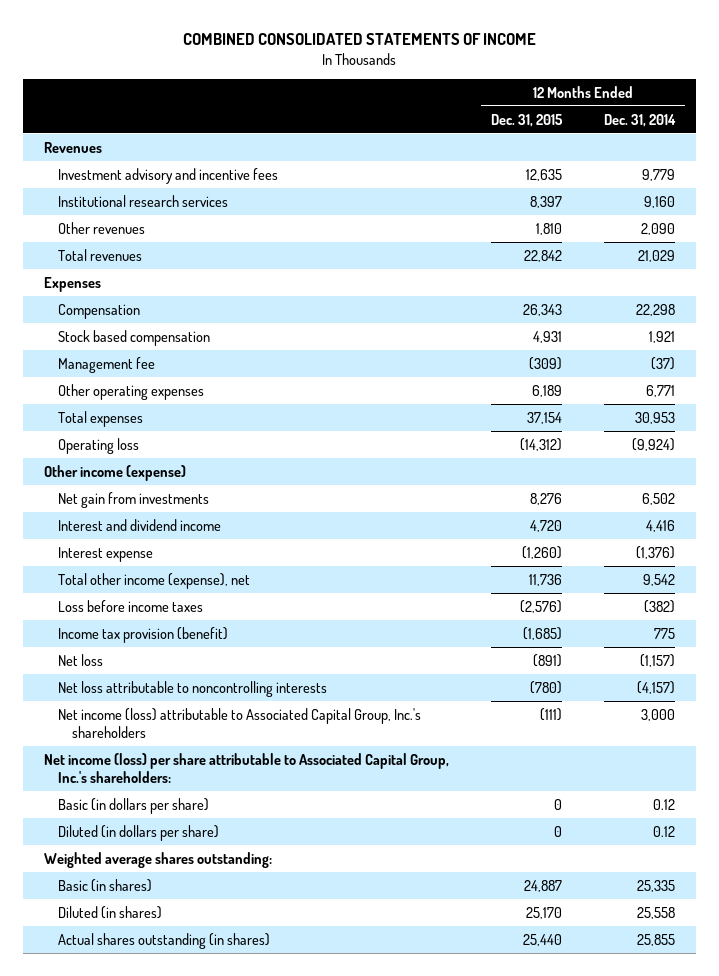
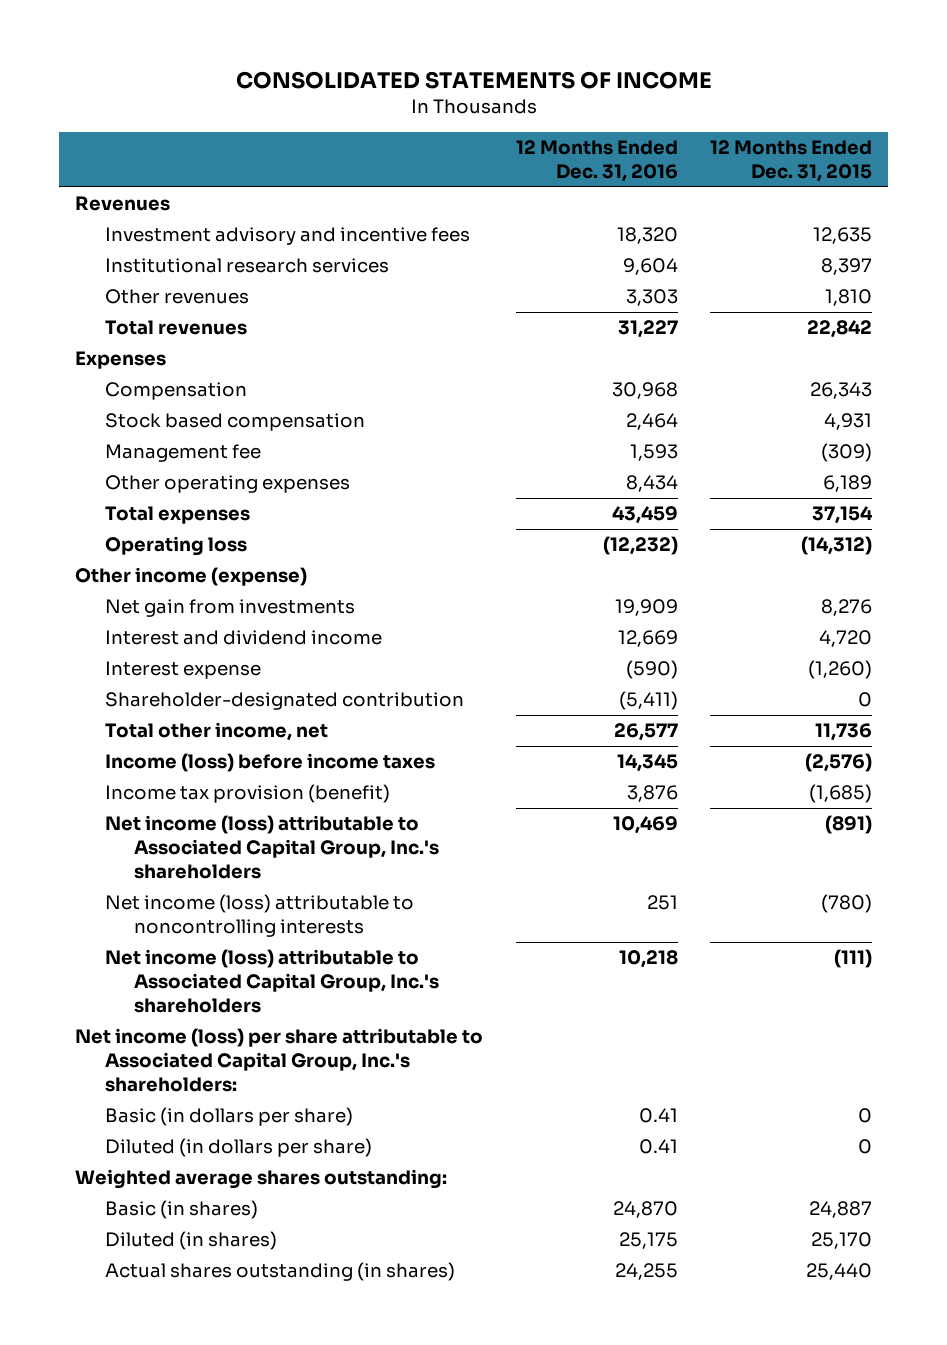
[183,33,537,46] COMBINED CONSOLIDATED STATEMENTS OF INCOME -> [235,70,712,89] CONSOLIDATED STATEMENTS OF INCOME
[603,113,676,127] Dec. 31, 2014 -> none
none -> [515,140,678,183] 12 Months Ended Dec. 31, 2016
none -> [104,692,464,711] Shareholder-designated contribution
[58,572,251,589] Total other income (expense), net -> [104,722,328,742] Total other income, net
[58,599,204,612] Loss before income taxes -> [104,753,435,773] Income (loss) before income taxes
[58,653,104,666] Net loss -> [104,815,440,880] Net income (loss) attributable to Associated Capital Group, Inc.'s shareholders
[58,680,328,697] Net loss attributable to noncontrolling interests -> [104,894,414,938] Net income (loss) attributable to noncontrolling interests

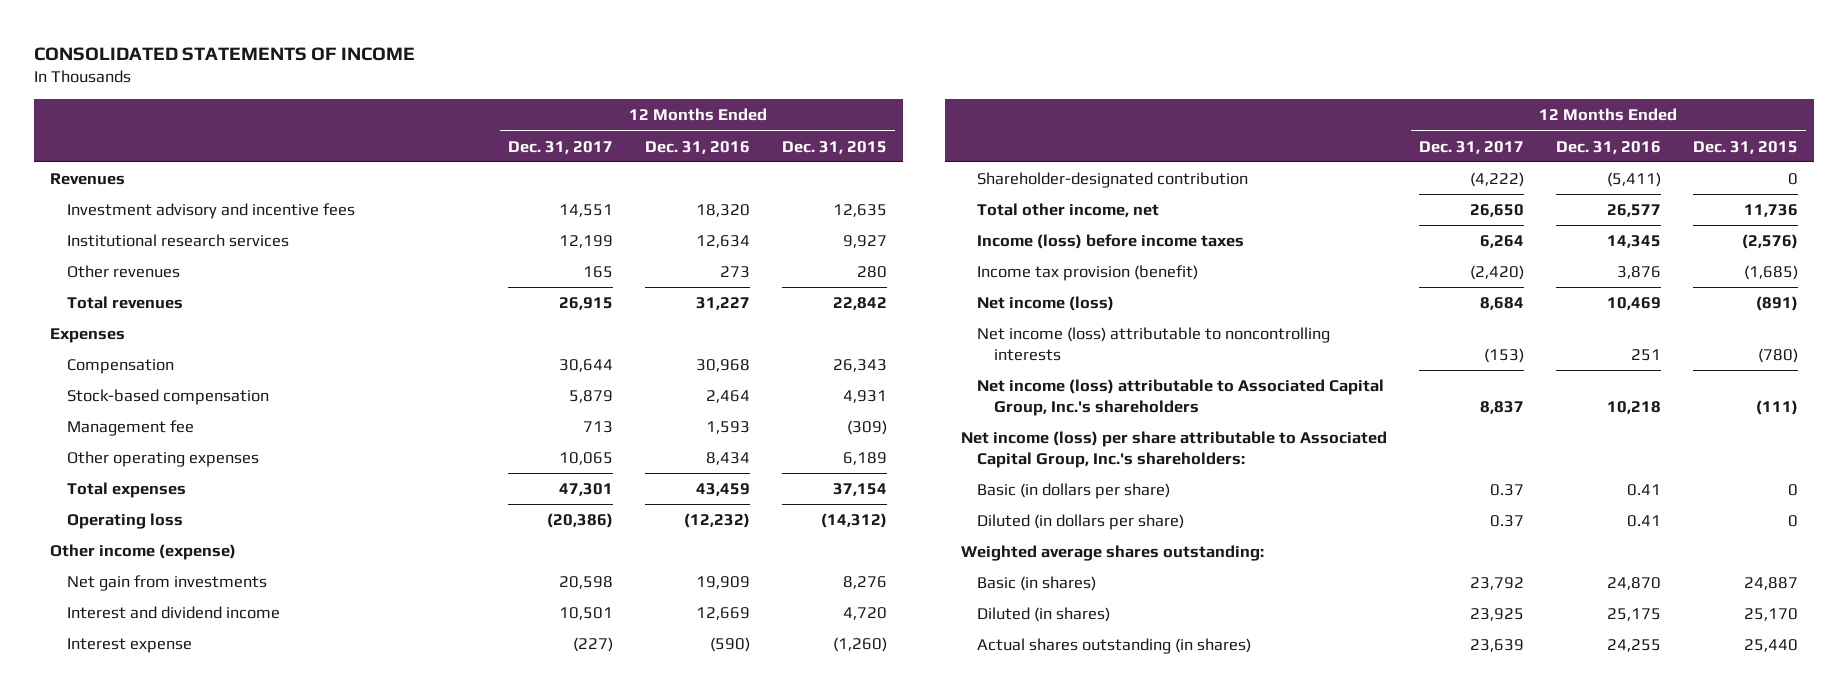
none -> [508,140,614,154] Dec. 31, 2017
[622,258,678,276] 9,604 -> [696,235,751,249] 12,634
[821,258,873,276] 8,397 -> [843,235,888,249] 9,927
[625,289,678,307] 3,303 -> [720,266,751,279] 273
[825,289,873,307] 1,810 -> [857,266,888,279] 280
[104,413,365,432] Stock based compensation -> [66,389,269,406] Stock-based compensation
[104,815,440,880] Net income (loss) attributable to Associated Capital Group, Inc.'s shareholders -> [977,296,1115,312] Net income (loss)

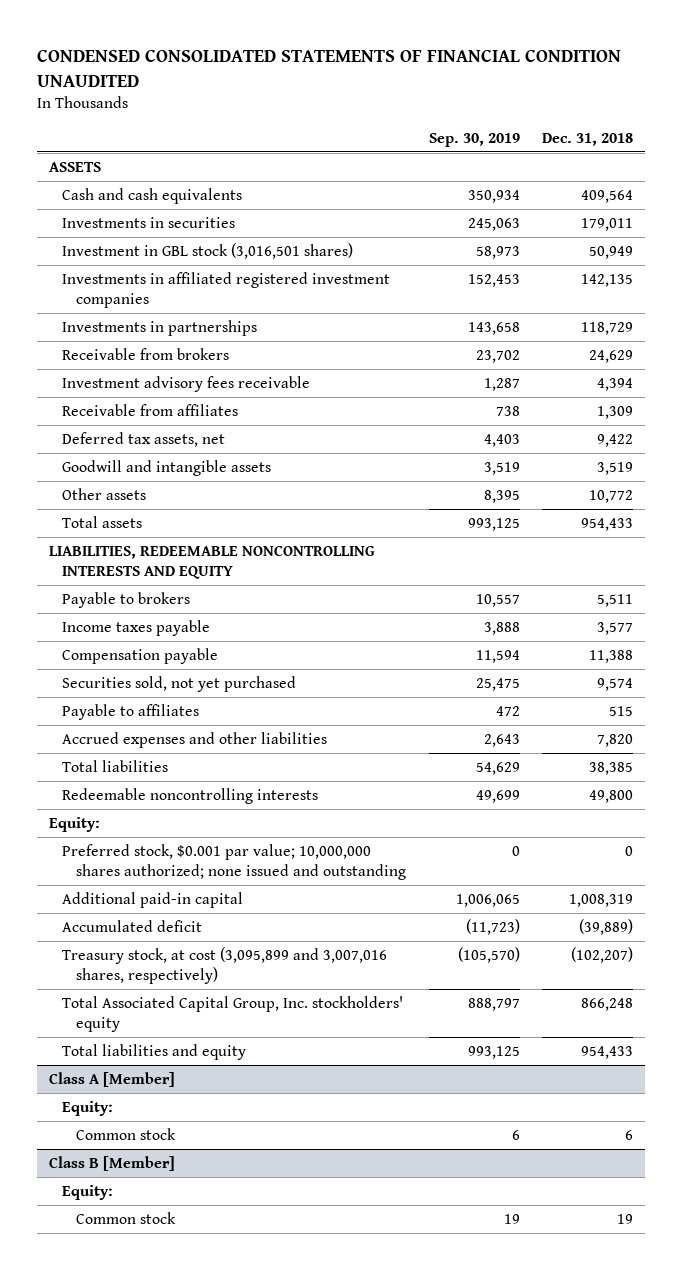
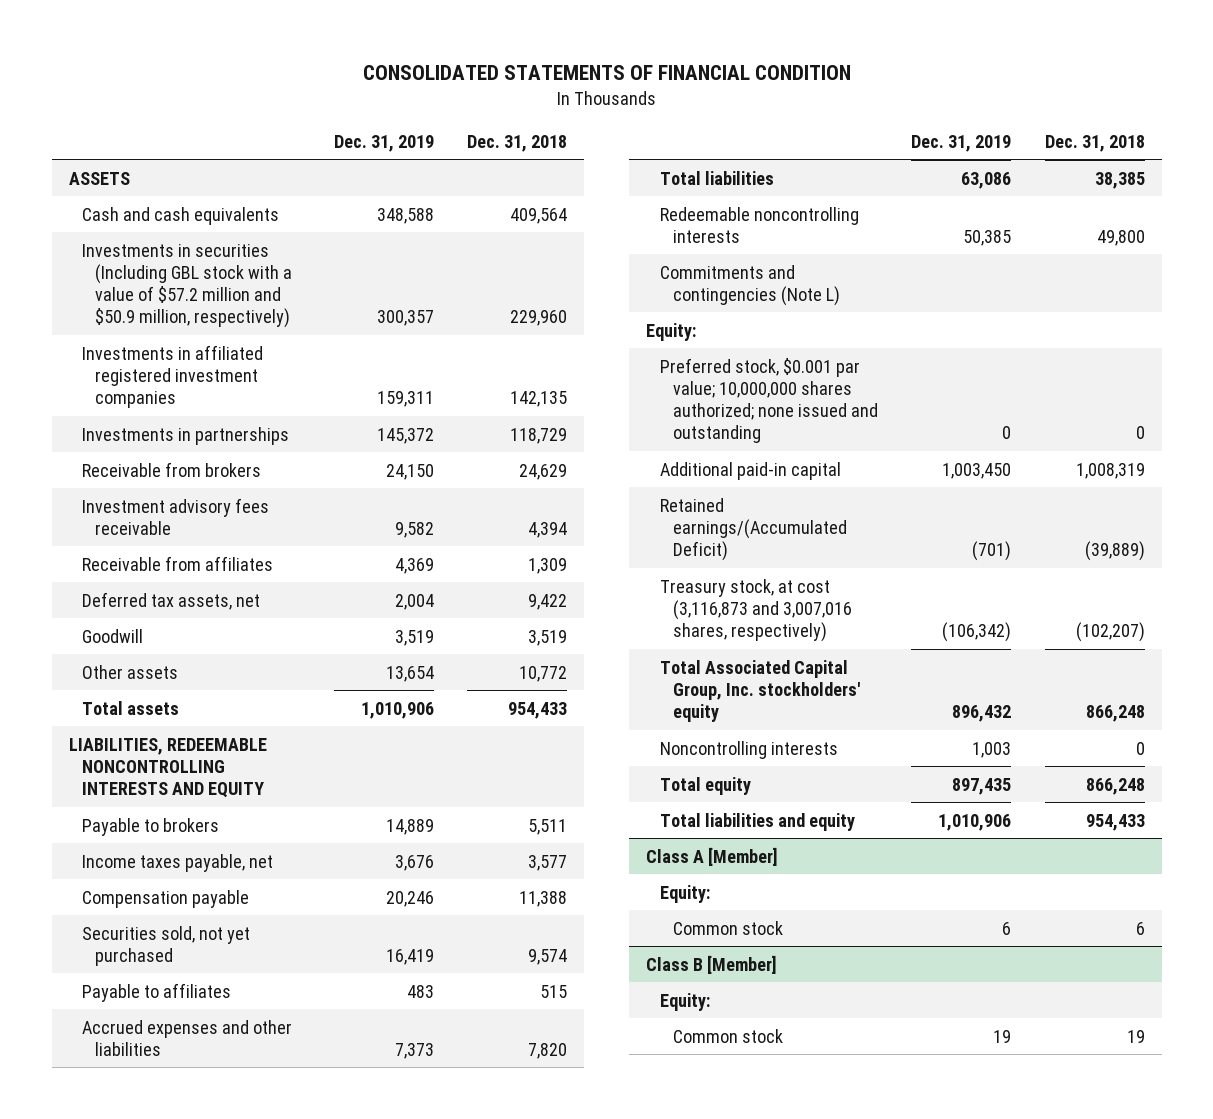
[37,49,622,87] CONDENSED CONSOLIDATED STATEMENTS OF FINANCIAL CONDITION UNAUDITED -> [362,65,851,81] CONSOLIDATED STATEMENTS OF FINANCIAL CONDITION
[428,133,520,148] Sep. 30, 2019 -> none
none -> [333,134,434,152] Dec. 31, 2019
[62,216,236,228] Investments in securities -> none
[62,242,354,259] Investment in GBL stock (3,016,501 shares) -> none
none -> [82,243,293,329] Investments in securities (Including GBL stock with a value of $57.2 million and $50.9 million, respectively)
[62,459,272,476] Goodwill and intangible assets -> [82,628,144,643] Goodwill
[62,619,211,636] Income taxes payable -> [82,853,274,872] Income taxes payable, net
none -> [659,264,840,306] Commitments and contingencies (Note L)
[62,919,203,932] Accumulated deficit -> [659,497,847,561] Retained earnings/(Accumulated Deficit)
[62,946,388,984] Treasury stock, at cost (3,095,899 and 3,007,016 shares, respectively) -> [659,578,852,642] Treasury stock, at cost (3,116,873 and 3,007,016 shares, respectively)
none -> [659,740,838,759] Noncontrolling interests
none -> [659,776,751,795] Total equity

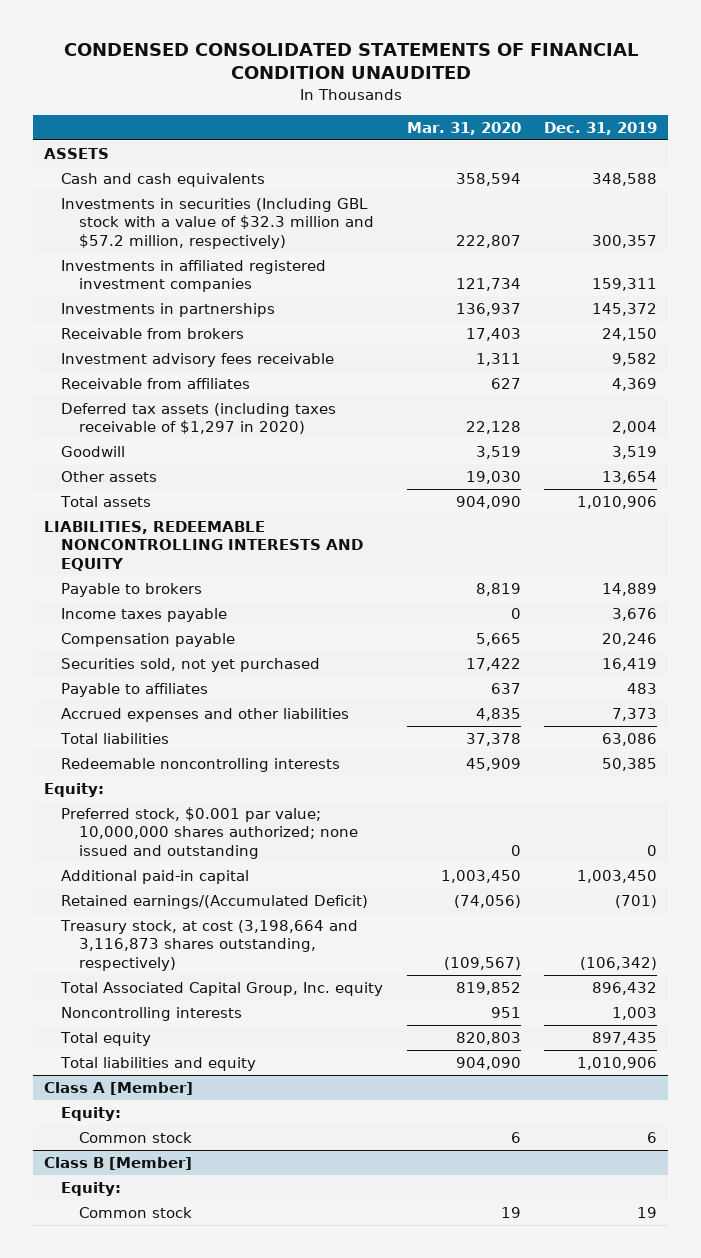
[362,65,851,81] CONSOLIDATED STATEMENTS OF FINANCIAL CONDITION -> [63,43,638,80] CONDENSED CONSOLIDATED STATEMENTS OF FINANCIAL CONDITION UNAUDITED
[467,134,568,152] Dec. 31, 2018 -> none
none -> [406,121,521,135] Mar. 31, 2020
[82,243,293,329] Investments in securities (Including GBL stock with a value of $57.2 million and $50.9 million, respectively) -> [61,198,374,249] Investments in securities (Including GBL stock with a value of $32.3 million and $57.2 million, respectively)
[82,591,261,610] Deferred tax assets, net -> [61,403,337,435] Deferred tax assets (including taxes receivable of $1,297 in 2020)
[82,853,274,872] Income taxes payable, net -> [61,608,228,623] Income taxes payable
[659,264,840,306] Commitments and contingencies (Note L) -> none
[659,578,852,642] Treasury stock, at cost (3,116,873 and 3,007,016 shares, respectively) -> [60,920,359,971] Treasury stock, at cost (3,198,664 and 3,116,873 shares outstanding, respectively)
[659,659,860,722] Total Associated Capital Group, Inc. stockholders' equity -> [60,982,384,997] Total Associated Capital Group, Inc. equity

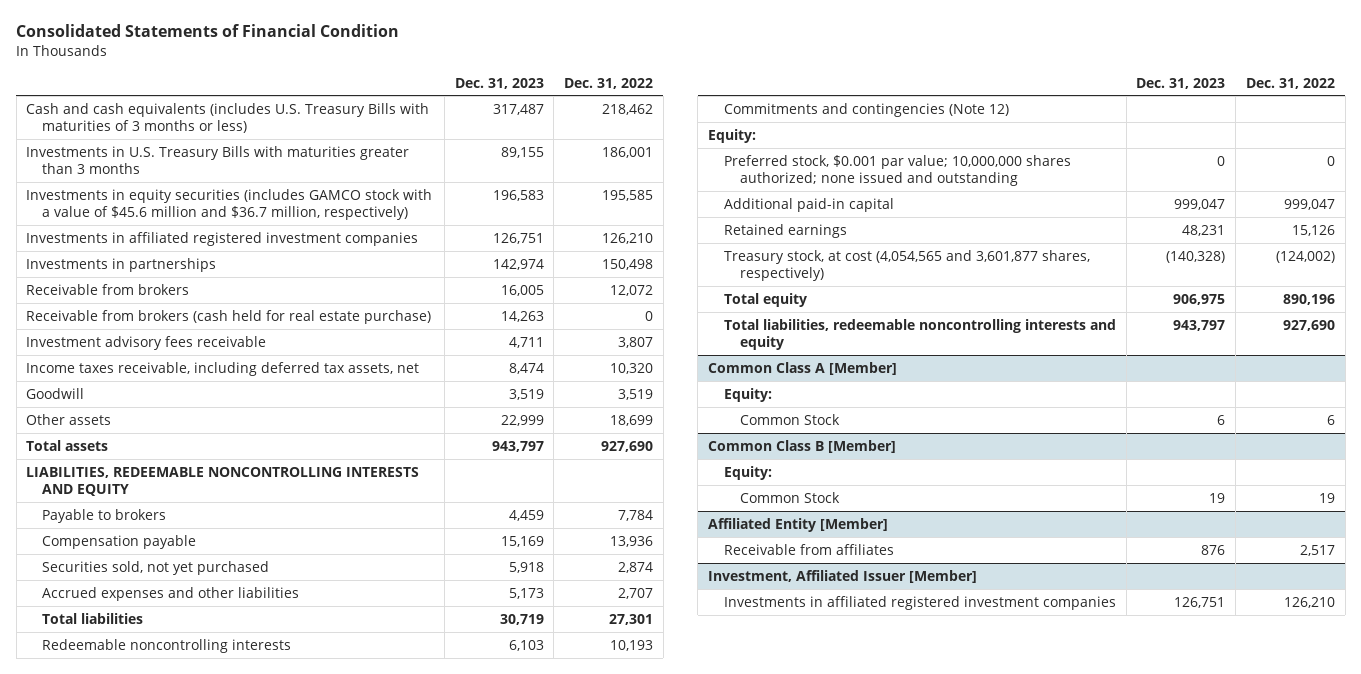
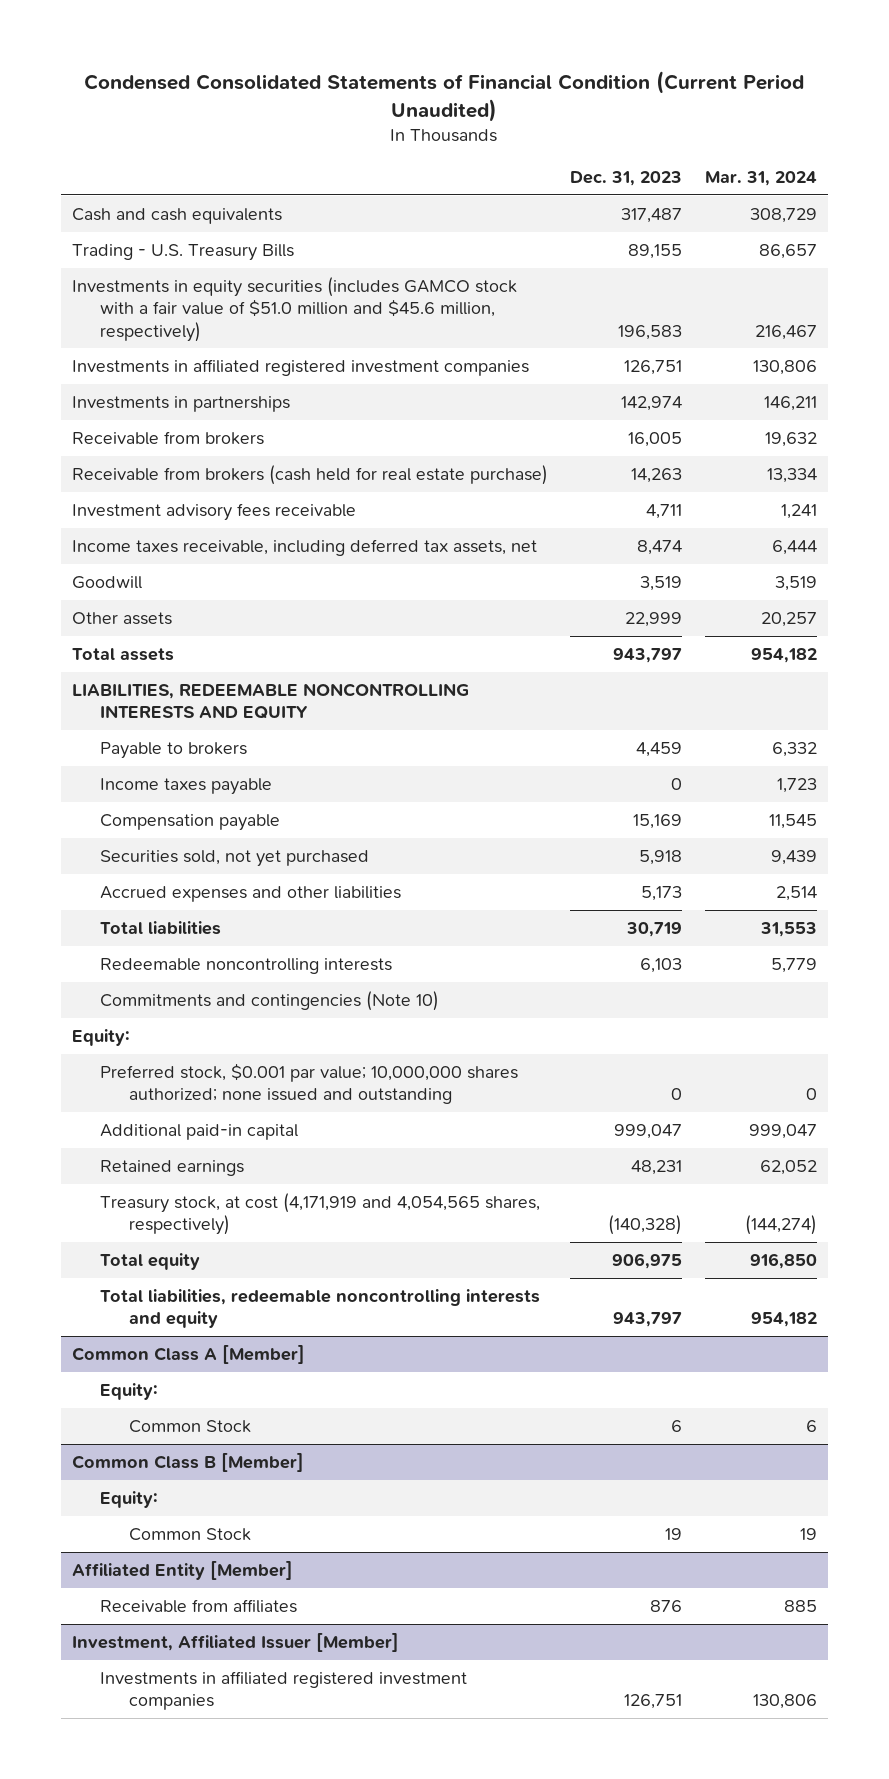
[16,24,400,38] Consolidated Statements of Financial Condition -> [84,71,805,123] Condensed Consolidated Statements of Financial Condition (Current Period Unaudited)
[564,77,654,89] Dec. 31, 2022 -> none
none -> [704,171,817,187] Mar. 31, 2024
[26,102,430,134] Cash and cash equivalents (includes U.S. Treasury Bills with maturities of 3 months or less) -> [72,207,283,224] Cash and cash equivalents
[26,145,410,175] Investments in U.S. Treasury Bills with maturities greater than 3 months -> [72,243,295,261] Trading - U.S. Treasury Bills
[26,188,433,221] Investments in equity securities (includes GAMCO stock with a value of $45.6 million and $36.7 million, respectively) -> [72,276,518,342] Investments in equity securities (includes GAMCO stock with a fair value of $51.0 million and $45.6 million, respectively)
none -> [100,777,273,795] Income taxes payable
[724,102,1010,117] Commitments and contingencies (Note 12) -> [100,990,440,1011] Commitments and contingencies (Note 10)
[724,249,1091,282] Treasury stock, at cost (4,054,565 and 3,601,877 shares, respectively) -> [100,1192,541,1236] Treasury stock, at cost (4,171,919 and 4,054,565 shares, respectively)

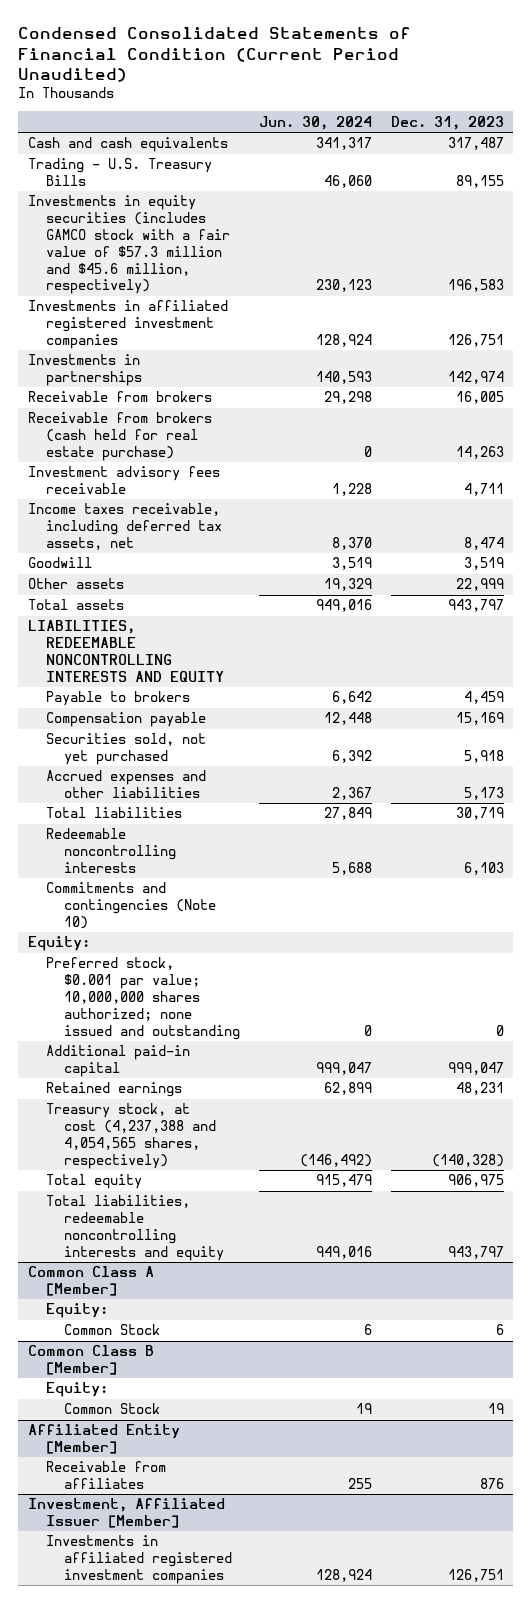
[704,171,817,187] Mar. 31, 2024 -> none
none -> [259,115,373,130] Jun. 30, 2024
[72,276,518,342] Investments in equity securities (includes GAMCO stock with a fair value of $51.0 million and $45.6 million, respectively) -> [27,195,231,295] Investments in equity securities (includes GAMCO stock with a fair value of $57.3 million and $45.6 million, respectively)
[100,777,273,795] Income taxes payable -> none
[100,1192,541,1236] Treasury stock, at cost (4,171,919 and 4,054,565 shares, respectively) -> [46,1103,217,1169] Treasury stock, at cost (4,237,388 and 4,054,565 shares, respectively)

